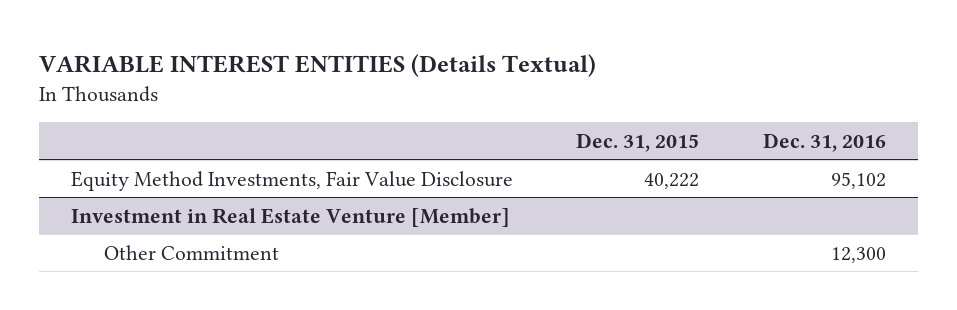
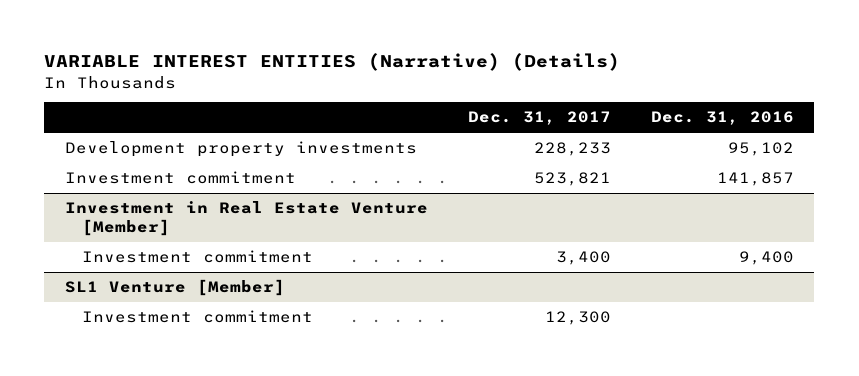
[38,53,596,77] VARIABLE INTEREST ENTITIES (Details Textual) -> [44,53,621,72] VARIABLE INTEREST ENTITIES (Narrative) (Details)
[576,132,700,152] Dec. 31, 2015 -> none
none -> [467,111,611,126] Dec. 31, 2017
[70,170,513,191] Equity Method Investments, Fair Value Disclosure -> [64,141,417,158] Development property investments
none -> [64,171,296,185] Investment commitment
[103,244,279,260] Other Commitment -> [81,250,313,264] Investment commitment
[831,246,887,263] 12,300 -> [739,251,795,266] 9,400
none -> [64,279,285,297] SL1 Venture [Member]
none -> [81,310,313,324] Investment commitment

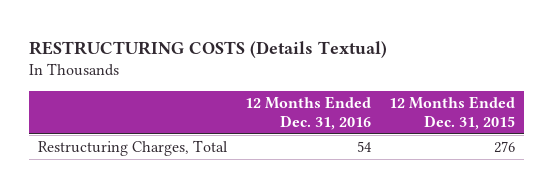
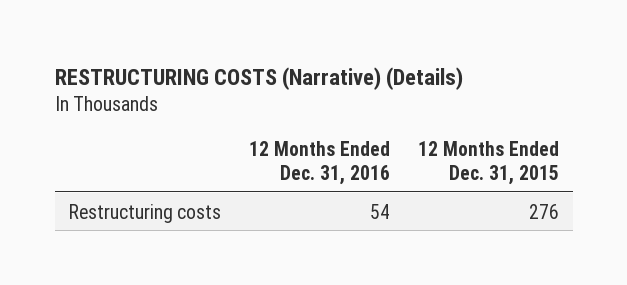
[29,40,388,58] RESTRUCTURING COSTS (Details Textual) -> [54,66,463,90] RESTRUCTURING COSTS (Narrative) (Details)
[38,140,229,157] Restructuring Charges, Total -> [68,203,221,223] Restructuring costs

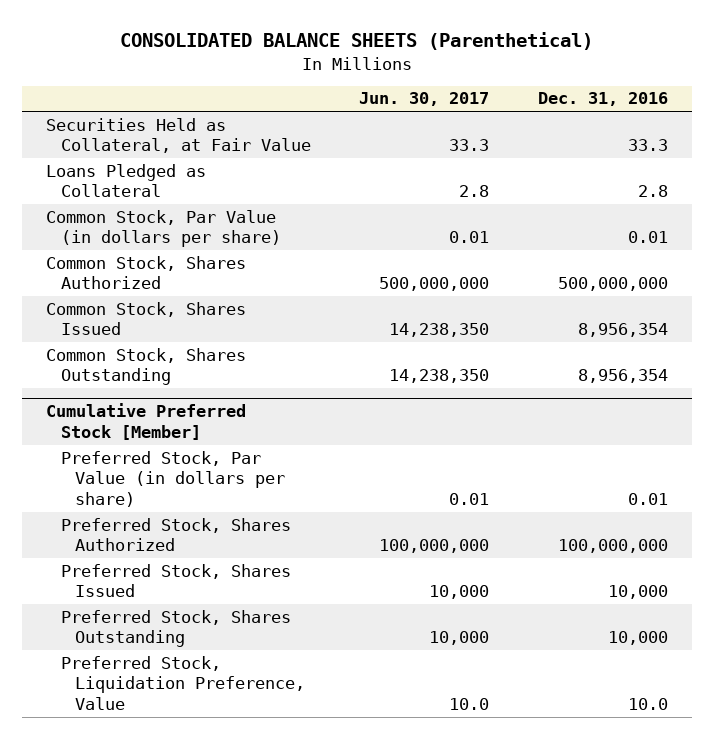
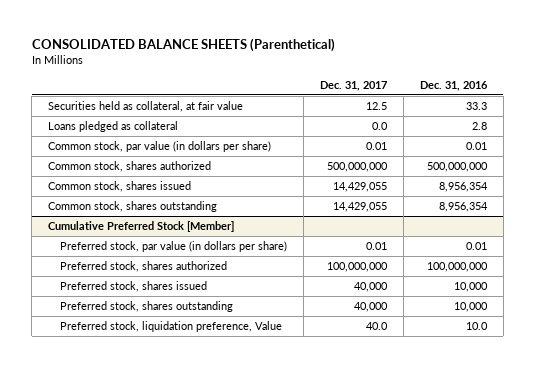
[359,92,490,107] Jun. 30, 2017 -> none
none -> [319,81,387,92] Dec. 31, 2017
[46,117,311,154] Securities Held as Collateral, at Fair Value -> [48,100,244,112] Securities held as collateral, at fair value
[46,163,207,198] Loans Pledged as Collateral -> [48,120,179,132] Loans pledged as collateral
[46,209,281,248] Common Stock, Par Value (in dollars per share) -> [48,140,272,152] Common stock, par value (in dollars per share)
[46,255,247,290] Common Stock, Shares Authorized -> [48,160,212,172] Common stock, shares authorized
[46,301,247,336] Common Stock, Shares Issued -> [48,180,192,192] Common stock, shares issued
[46,347,247,386] Common Stock, Shares Outstanding -> [48,200,218,212] Common stock, shares outstanding
[60,450,286,508] Preferred Stock, Par Value (in dollars per share) -> [59,240,287,252] Preferred stock, par value (in dollars per share)
[60,517,291,552] Preferred Stock, Shares Authorized -> [59,260,227,272] Preferred stock, shares authorized
[60,563,291,598] Preferred Stock, Shares Issued -> [59,280,207,292] Preferred stock, shares issued
[60,609,291,648] Preferred Stock, Shares Outstanding -> [59,300,233,312] Preferred stock, shares outstanding
[60,655,306,711] Preferred Stock, Liquidation Preference, Value -> [59,320,282,332] Preferred stock, liquidation preference, Value

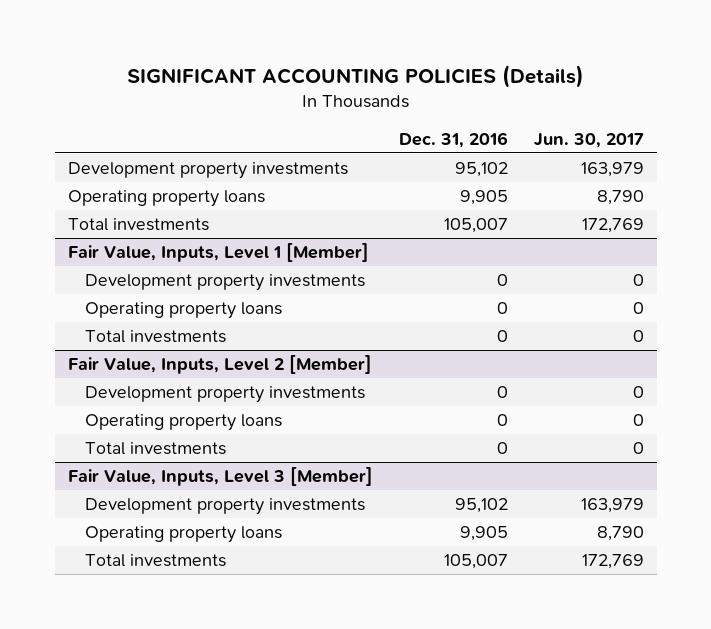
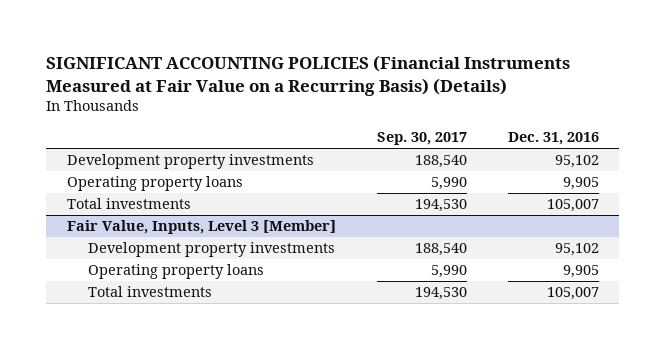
[126,64,584,88] SIGNIFICANT ACCOUNTING POLICIES (Details) -> [46,54,571,96] SIGNIFICANT ACCOUNTING POLICIES (Financial Instruments Measured at Fair Value on a Recurring Basis) (Details)
[533,132,644,148] Jun. 30, 2017 -> none
none -> [376,132,467,146] Sep. 30, 2017
[67,242,369,262] Fair Value, Inputs, Level 1 [Member] -> none
[85,273,366,291] Development property investments -> none
[85,301,283,319] Operating property loans -> none
[85,329,227,343] Total investments -> none
[67,354,372,374] Fair Value, Inputs, Level 2 [Member] -> none
[85,385,366,403] Development property investments -> none
[85,413,283,431] Operating property loans -> none
[85,441,227,455] Total investments -> none

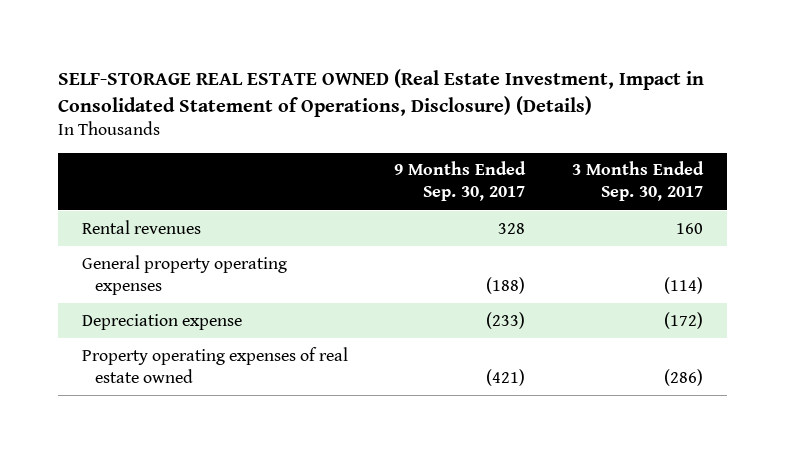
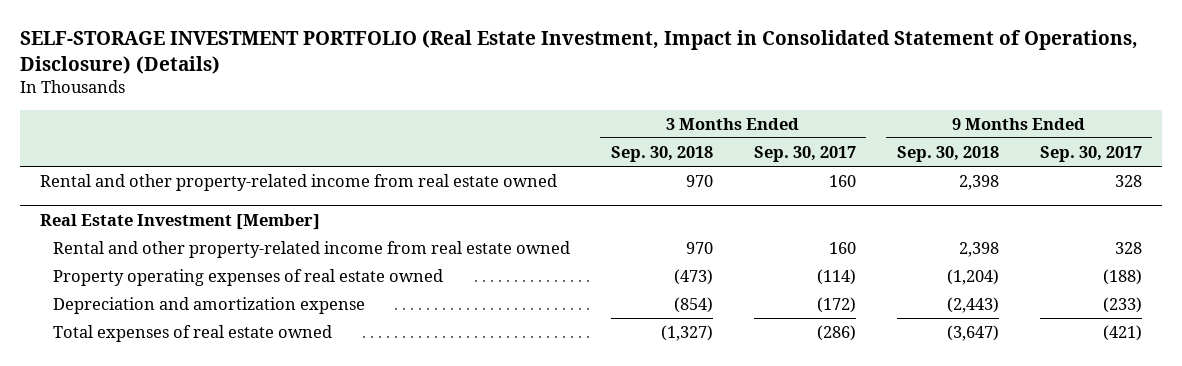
[58,69,705,117] SELF-STORAGE REAL ESTATE OWNED (Real Estate Investment, Impact in Consolidated Statement of Operations, Disclosure) (Details) -> [19,30,1138,75] SELF-STORAGE INVESTMENT PORTFOLIO (Real Estate Investment, Impact in Consolidated Statement of Operations, Disclosure) (Details)
none -> [610,145,713,162] Sep. 30, 2018
none -> [896,145,999,162] Sep. 30, 2018
[81,219,201,234] Rental revenues -> [40,174,558,192] Rental and other property-related income from real estate owned
none -> [40,213,321,230] Real Estate Investment [Member]
none -> [52,241,570,259] Rental and other property-related income from real estate owned
[81,254,287,295] General property operating expenses -> [52,269,443,287] Property operating expenses of real estate owned
[81,313,242,330] Depreciation expense -> [52,297,365,315] Depreciation and amortization expense
[81,346,348,383] Property operating expenses of real estate owned -> [52,325,332,343] Total expenses of real estate owned

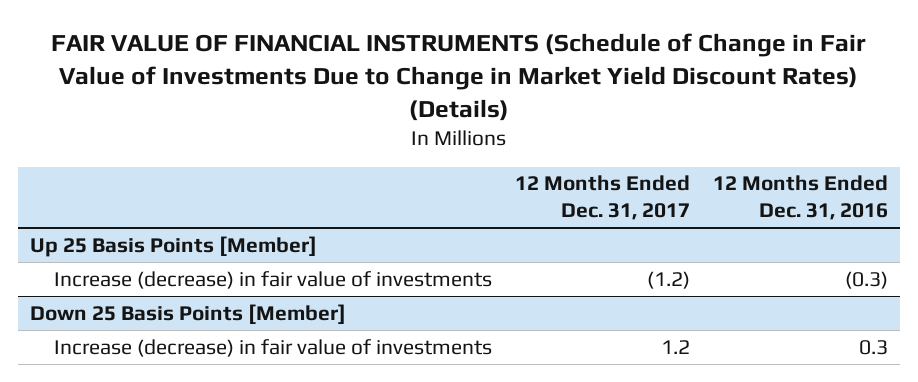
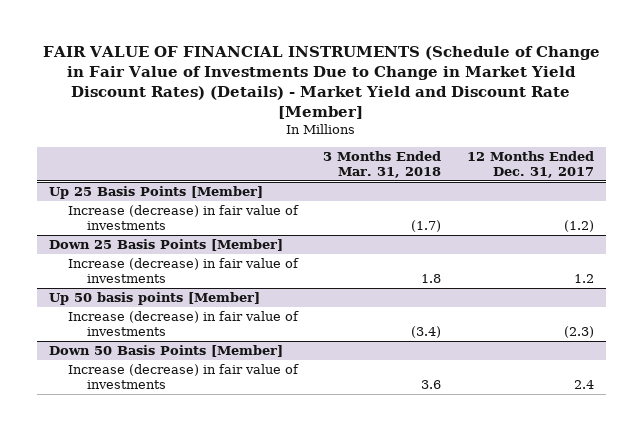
[50,32,866,121] FAIR VALUE OF FINANCIAL INSTRUMENTS (Schedule of Change in Fair Value of Investments Due to Change in Market Yield Discount Rates) (Details) -> [43,45,601,119] FAIR VALUE OF FINANCIAL INSTRUMENTS (Schedule of Change in Fair Value of Investments Due to Change in Market Yield Discount Rates) (Details) - Market Yield and Discount Rate [Member]
[713,175,889,221] 12 Months Ended Dec. 31, 2016 -> none
none -> [323,150,442,178] 3 Months Ended Mar. 31, 2018
none -> [49,291,261,305] Up 50 basis points [Member]
none -> [68,310,300,337] Increase (decrease) in fair value of investments
none -> [49,344,284,357] Down 50 Basis Points [Member]
none -> [68,363,300,390] Increase (decrease) in fair value of investments

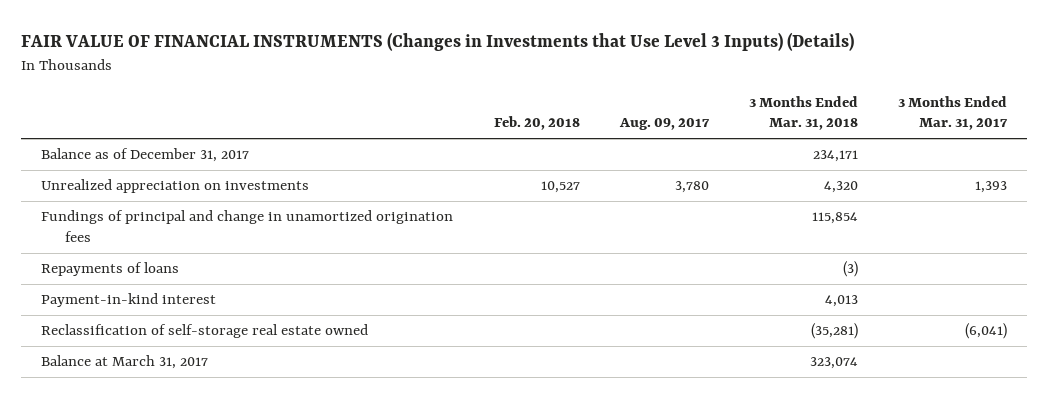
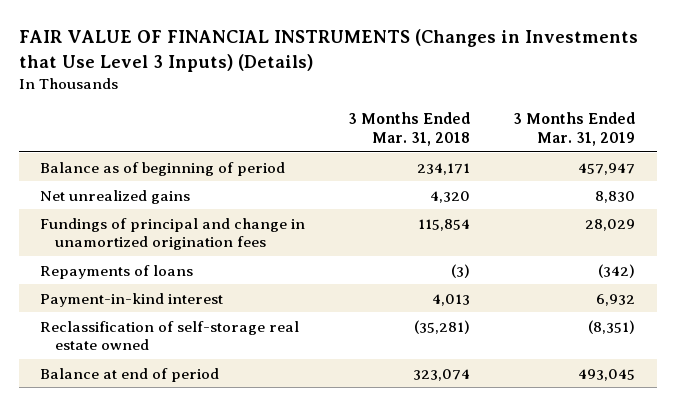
[493,116,580,131] Feb. 20, 2018 -> none
[618,118,710,131] Aug. 09, 2017 -> none
[898,95,1009,131] 3 Months Ended Mar. 31, 2017 -> none
none -> [513,112,636,146] 3 Months Ended Mar. 31, 2019
[41,148,250,163] Balance as of December 31, 2017 -> [40,161,286,176] Balance as of beginning of period
[41,179,310,194] Unrealized appreciation on investments -> [40,189,191,204] Net unrealized gains
[41,355,209,370] Balance at March 31, 2017 -> [40,367,220,382] Balance at end of period

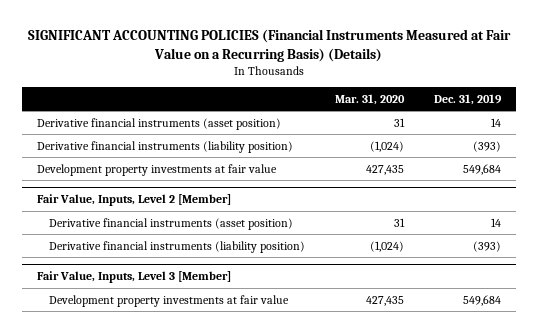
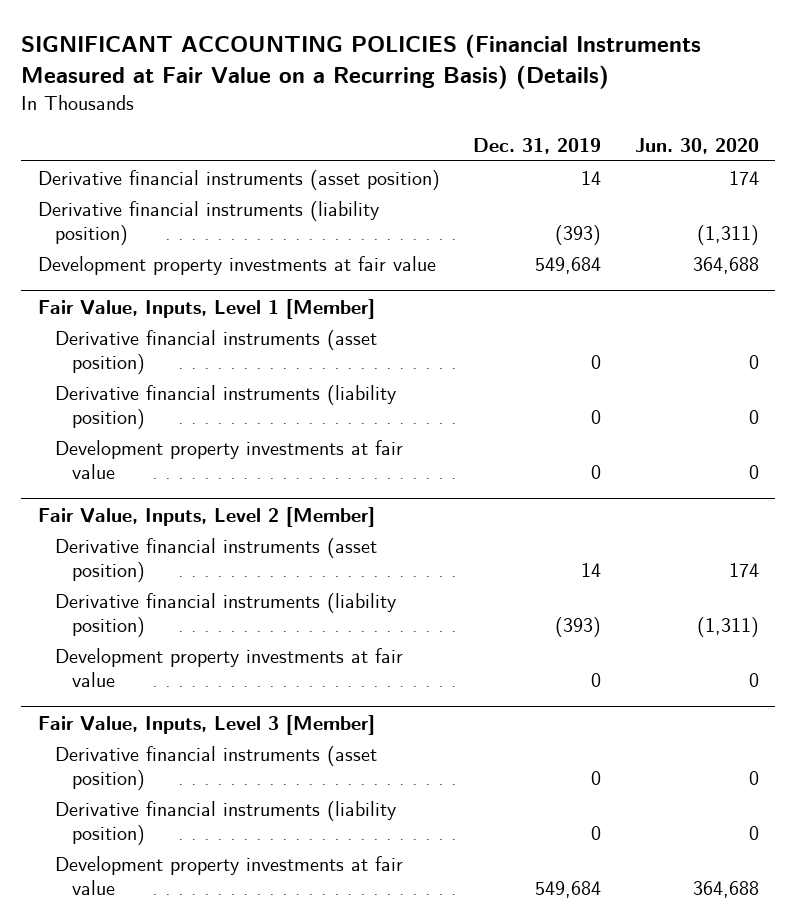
[335,93,406,105] Mar. 31, 2020 -> none
none -> [634,138,759,155] Jun. 30, 2020
none -> [37,298,375,319] Fair Value, Inputs, Level 1 [Member]
none -> [55,329,378,374] Derivative financial instruments (asset position)
none -> [55,384,397,429] Derivative financial instruments (liability position)
none -> [55,439,404,479] Development property investments at fair value
none -> [55,647,404,687] Development property investments at fair value
none -> [55,745,378,790] Derivative financial instruments (asset position)
none -> [55,800,397,845] Derivative financial instruments (liability position)

